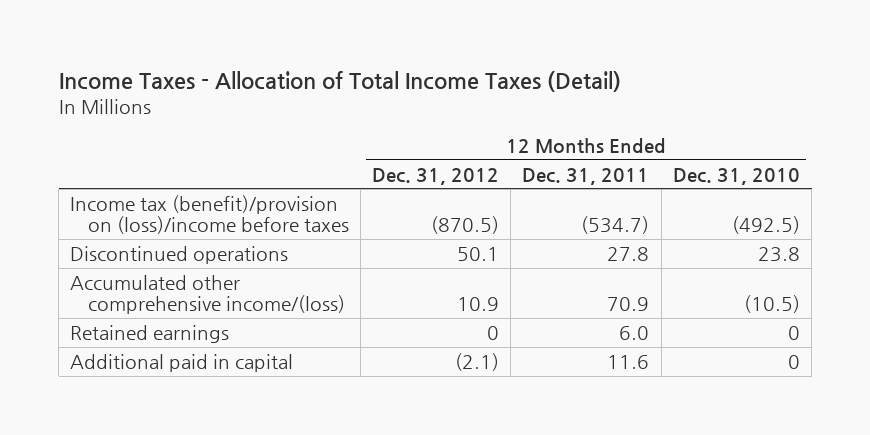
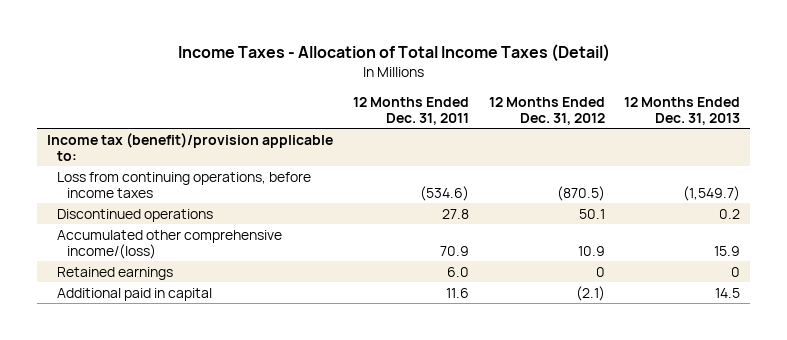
[672,167,800,185] Dec. 31, 2010 -> none
none -> [624,96,741,125] 12 Months Ended Dec. 31, 2013
none -> [46,132,333,161] Income tax (benefit)/provision applicable to:
[70,194,349,235] Income tax (benefit)/provision on (loss)/income before taxes -> [56,171,311,198] Loss from continuing operations, before income taxes
[581,216,650,235] (534.7) -> [419,185,469,201] (534.6)

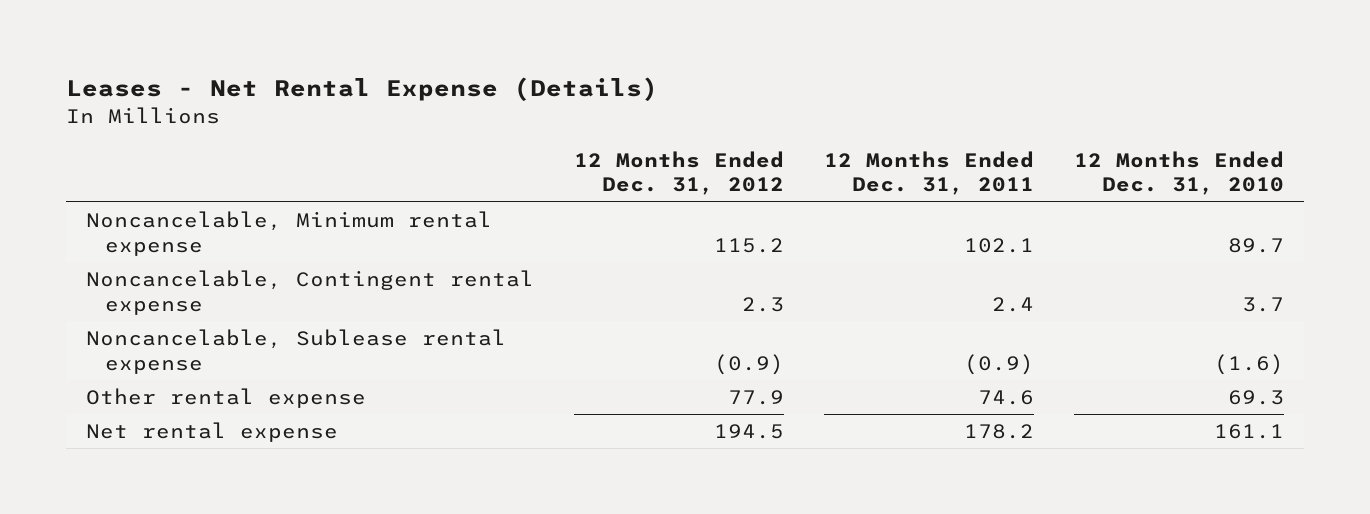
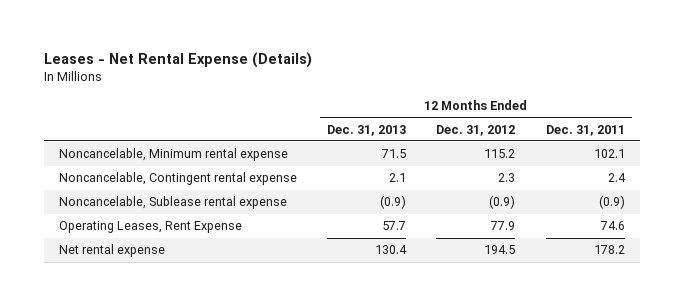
[1074,150,1285,196] 12 Months Ended Dec. 31, 2010 -> none
none -> [327,124,407,136] Dec. 31, 2013
[85,387,366,408] Other rental expense -> [59,221,243,234] Operating Leases, Rent Expense

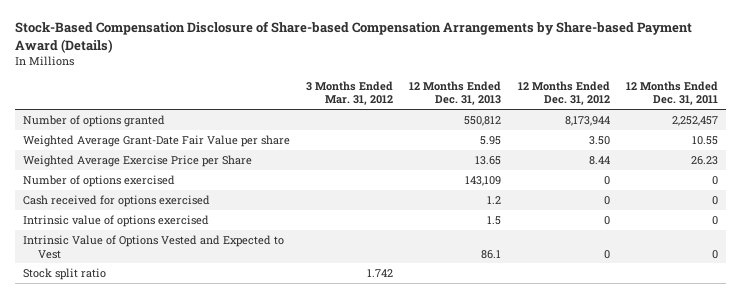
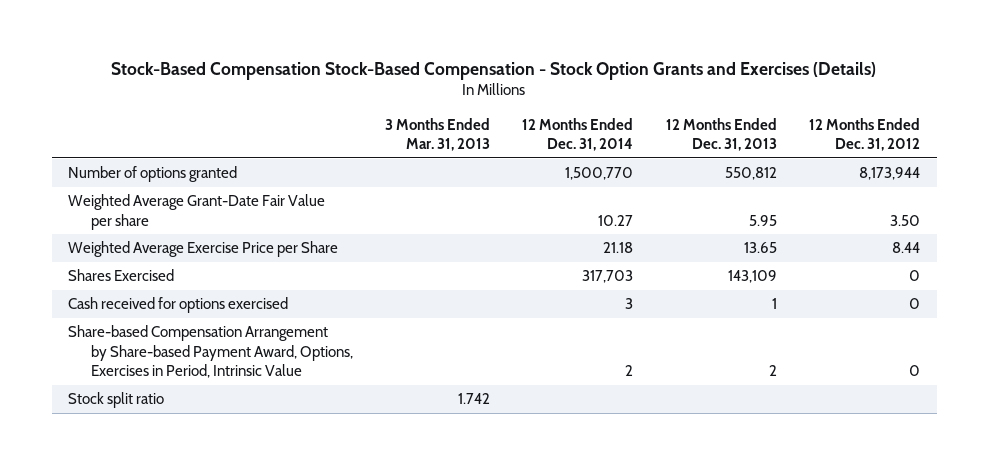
[14,21,692,53] Stock-Based Compensation Disclosure of Share-based Compensation Arrangements by Share-based Payment Award (Details) -> [111,61,877,80] Stock-Based Compensation Stock-Based Compensation - Stock Option Grants and Exercises (Details)
[306,80,394,106] 3 Months Ended Mar. 31, 2012 -> none
[625,80,718,106] 12 Months Ended Dec. 31, 2011 -> none
none -> [385,117,491,151] 3 Months Ended Mar. 31, 2013
none -> [522,117,634,151] 12 Months Ended Dec. 31, 2014
[22,234,284,259] Intrinsic Value of Options Vested and Expected to Vest -> none
[22,174,175,187] Number of options exercised -> [67,269,174,282] Shares Exercised
[487,195,502,204] 1.2 -> [771,298,777,310] 1
[22,214,209,227] Intrinsic value of options exercised -> [67,325,353,379] Share-based Compensation Arrangement by Share-based Payment Award, Options, Exercises in Period, Intrinsic Value
[487,215,502,225] 1.5 -> [768,365,777,377] 2

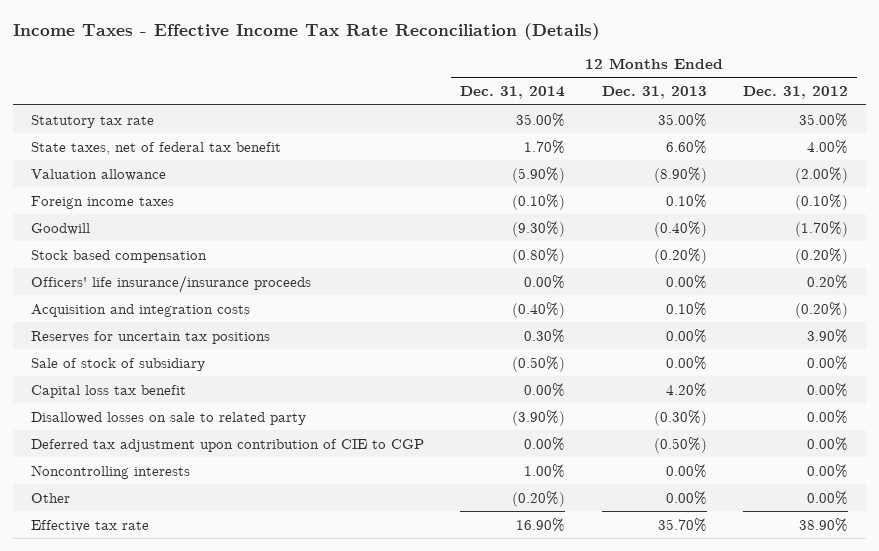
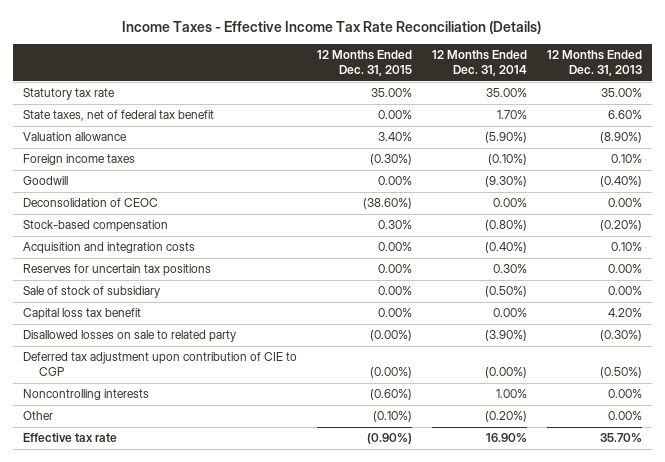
[743,86,849,100] Dec. 31, 2012 -> none
none -> [316,50,412,76] 12 Months Ended Dec. 31, 2015
[31,274,312,293] Officers' life insurance/insurance proceeds -> none
none -> [23,198,159,208] Deconsolidation of CEOC
[31,249,208,263] Stock based compensation -> [23,220,169,233] Stock-based compensation
[524,436,566,451] 0.00% -> [484,366,527,378] (0.00%)

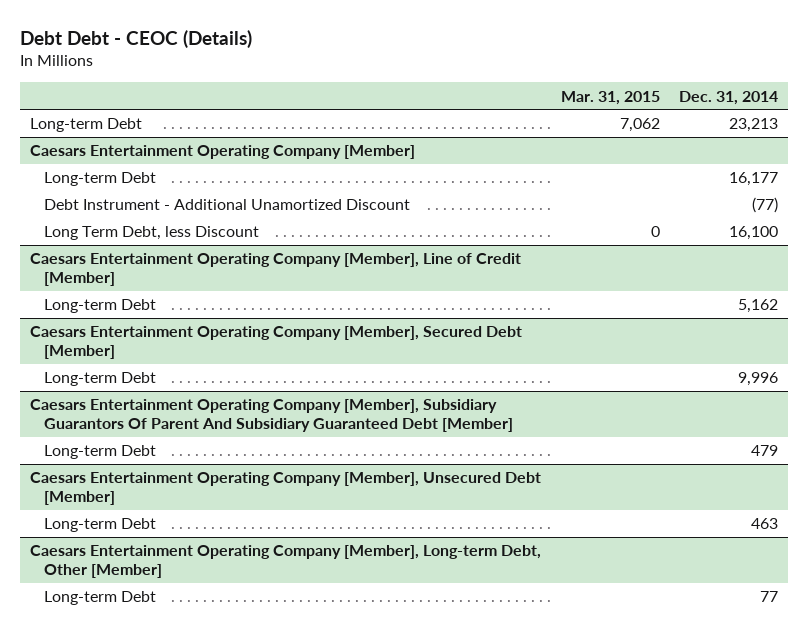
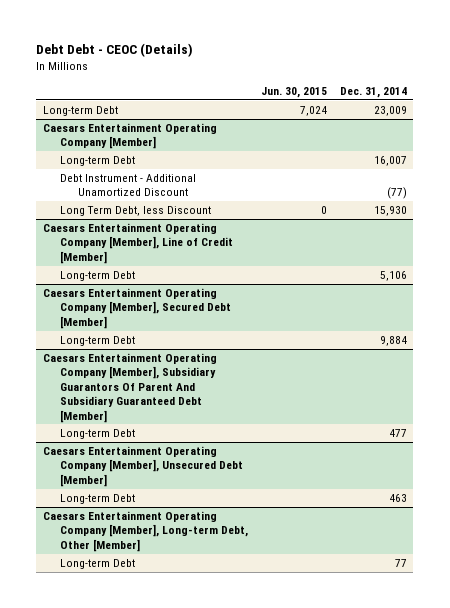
[560,90,660,105] Mar. 31, 2015 -> none
none -> [261,86,328,98] Jun. 30, 2015
[729,118,779,133] 23,213 -> [373,106,407,117] 23,009
[729,172,779,187] 16,177 -> [373,156,407,167] 16,007
[729,226,779,241] 16,100 -> [373,206,407,217] 15,930
[738,299,779,314] 5,162 -> [379,271,407,282] 5,106
[738,372,779,387] 9,996 -> [379,336,407,347] 9,884
[751,445,779,457] 479 -> [388,429,407,438] 477

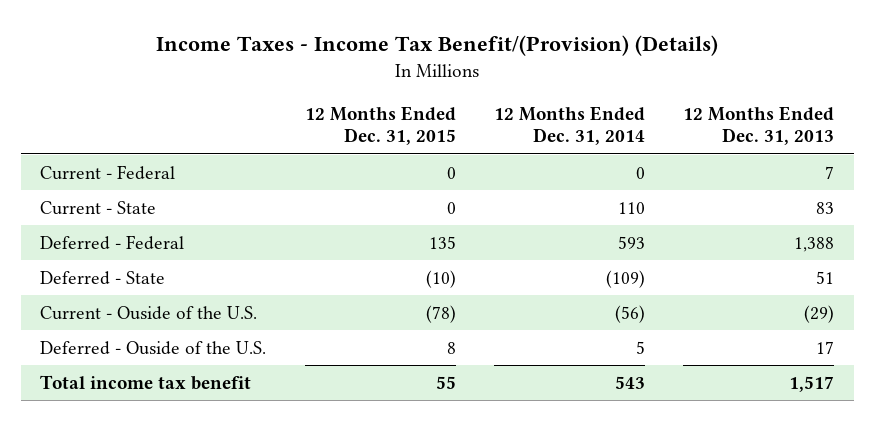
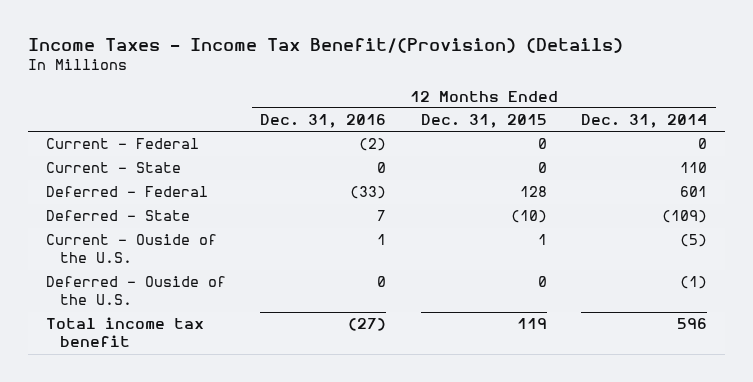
[683,105,835,146] 12 Months Ended Dec. 31, 2013 -> none
none -> [260,114,387,129] Dec. 31, 2016
[428,235,456,249] 135 -> [519,186,547,198] 128
[618,235,646,249] 593 -> [680,186,708,198] 601
[425,304,456,323] (78) -> [537,234,547,246] 1
[615,304,646,323] (56) -> [680,234,708,248] (5)
[446,341,456,354] 8 -> [537,276,547,288] 0
[636,340,646,354] 5 -> [680,276,708,290] (1)
[435,375,456,389] 55 -> [516,318,547,330] 119
[615,375,646,389] 543 -> [677,318,708,330] 596

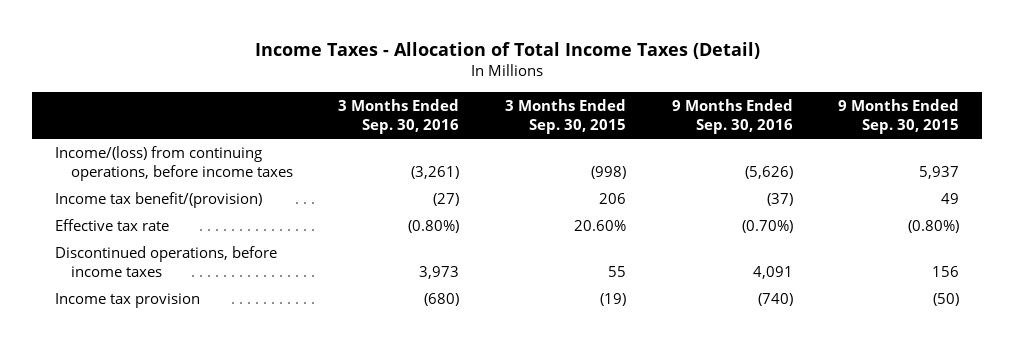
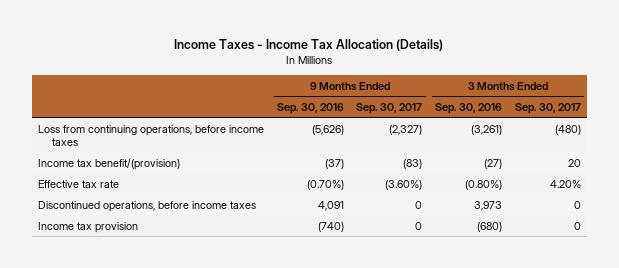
[255,41,761,59] Income Taxes - Allocation of Total Income Taxes (Detail) -> [174,39,444,52] Income Taxes - Income Tax Allocation (Details)
[504,98,626,134] 3 Months Ended Sep. 30, 2015 -> none
[838,98,960,134] 9 Months Ended Sep. 30, 2015 -> none
none -> [356,102,423,114] Sep. 30, 2017
none -> [514,102,581,114] Sep. 30, 2017
[54,146,293,182] Income/(loss) from continuing operations, before income taxes -> [38,124,265,146] Loss from continuing operations, before income taxes

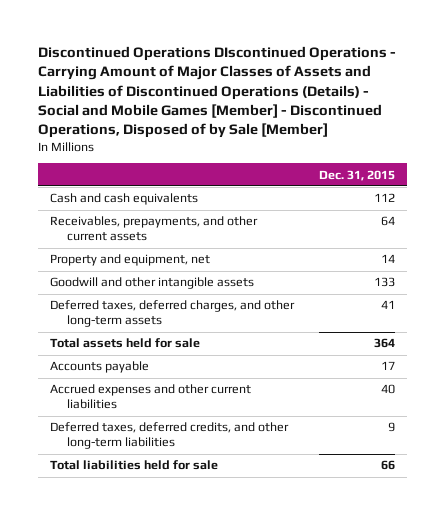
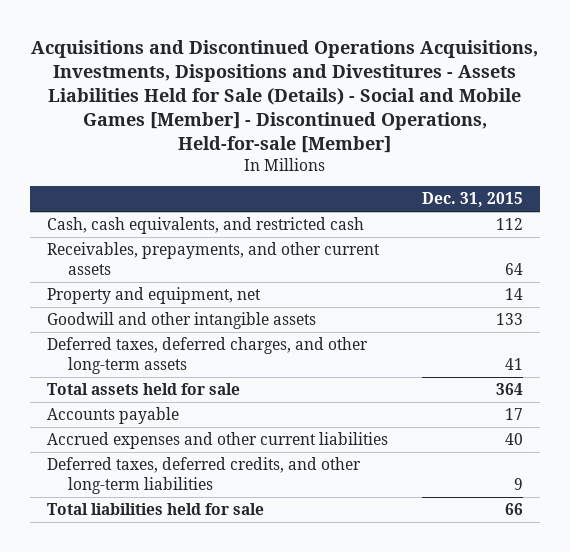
[37,46,396,138] Discontinued Operations DIscontinued Operations - Carrying Amount of Major Classes of Assets and Liabilities of Discontinued Operations (Details) - Social and Mobile Games [Member] - Discontinued Operations, Disposed of by Sale [Member] -> [31,39,539,153] Acquisitions and Discontinued Operations Acquisitions, Investments, Dispositions and Divestitures - Assets Liabilities Held for Sale (Details) - Social and Mobile Games [Member] - Discontinued Operations, Held-for-sale [Member]
[50,193,199,206] Cash and cash equivalents -> [47,217,365,235] Cash, cash equivalents, and restricted cash

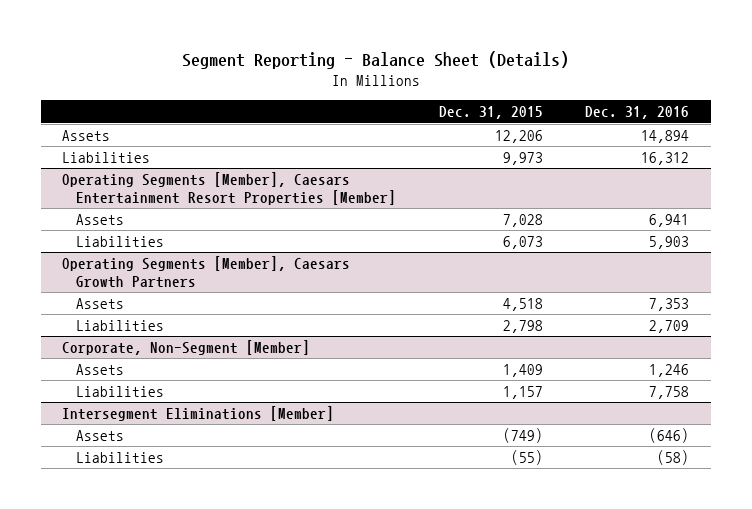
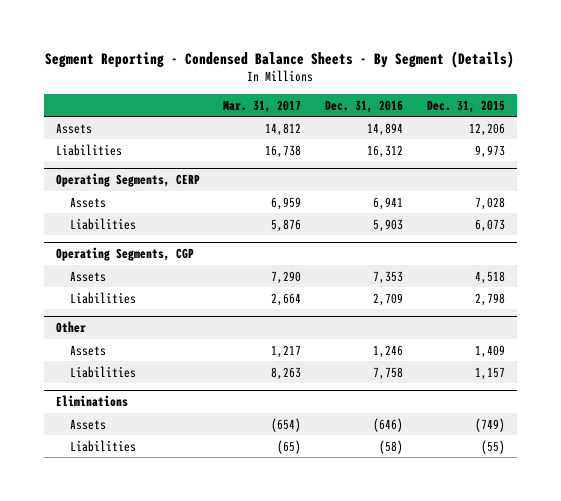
[181,50,569,69] Segment Reporting - Balance Sheet (Details) -> [45,50,515,68] Segment Reporting - Condensed Balance Sheets - By Segment (Details)
none -> [223,99,302,113] Mar. 31, 2017
[62,172,397,205] Operating Segments [Member], Caesars Entertainment Resort Properties [Member] -> none
none -> [55,173,200,188] Operating Segments, CERP
[62,256,351,288] Operating Segments [Member], Caesars Growth Partners -> none
none -> [55,247,194,262] Operating Segments, CGP
[62,340,311,356] Corporate, Non-Segment [Member] -> [55,321,86,334] Other
[62,406,335,422] Intersegment Eliminations [Member] -> [55,395,128,408] Eliminations

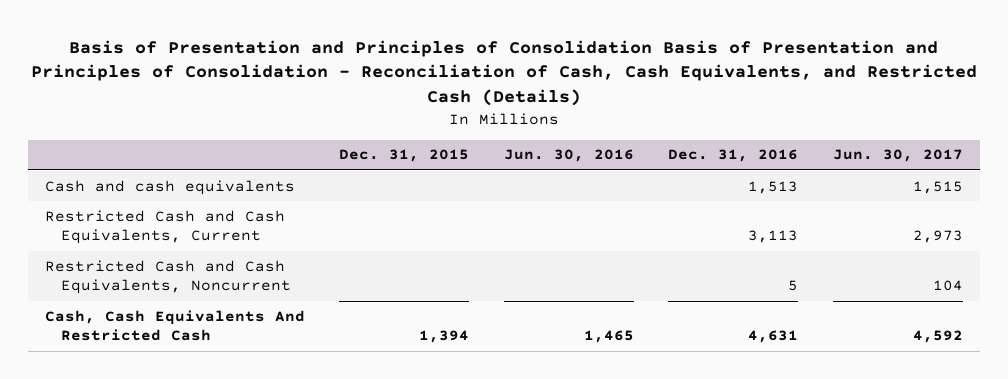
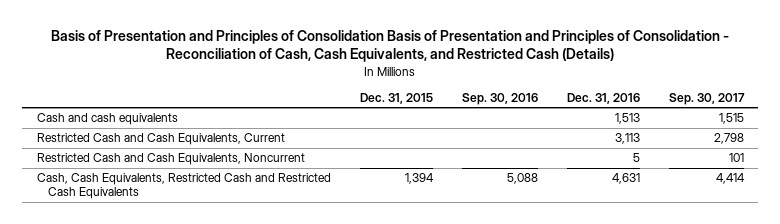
[503,149,634,163] Jun. 30, 2016 -> none
[832,149,963,163] Jun. 30, 2017 -> none
none -> [461,92,538,105] Sep. 30, 2016
none -> [668,92,745,105] Sep. 30, 2017
[44,309,305,342] Cash, Cash Equivalents And Restricted Cash -> [36,173,331,200] Cash, Cash Equivalents, Restricted Cash and Restricted Cash Equivalents

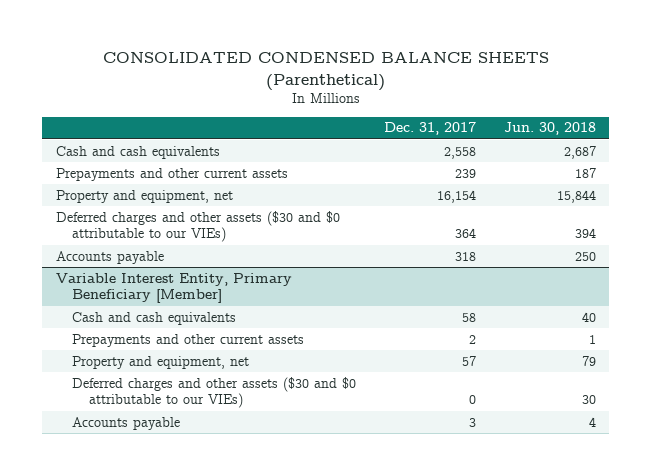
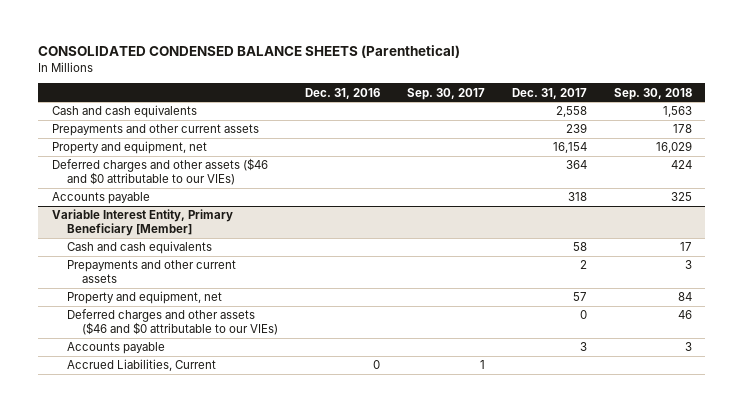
[503,122,596,136] Jun. 30, 2018 -> none
none -> [305,87,381,99] Dec. 31, 2016
none -> [407,87,486,100] Sep. 30, 2017
none -> [613,87,692,100] Sep. 30, 2018
[55,210,340,243] Deferred charges and other assets ($30 and $0 attributable to our VIEs) -> [51,158,268,186] Deferred charges and other assets ($46 and $0 attributable to our VIEs)
[72,376,357,409] Deferred charges and other assets ($30 and $0 attributable to our VIEs) -> [67,309,279,336] Deferred charges and other assets ($46 and $0 attributable to our VIEs)
none -> [67,359,217,372] Accrued Liabilities, Current

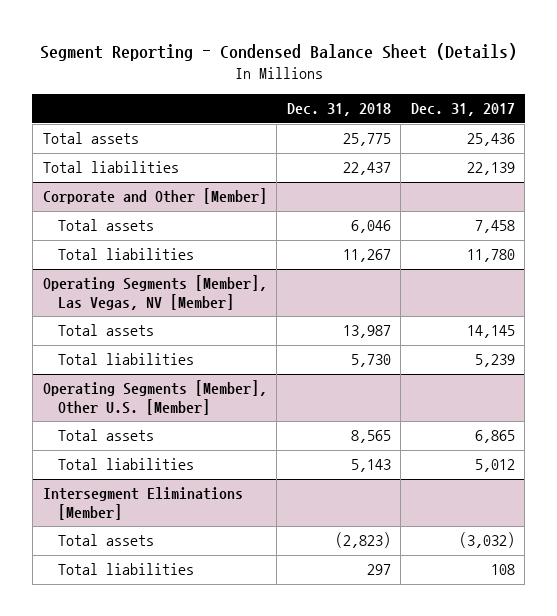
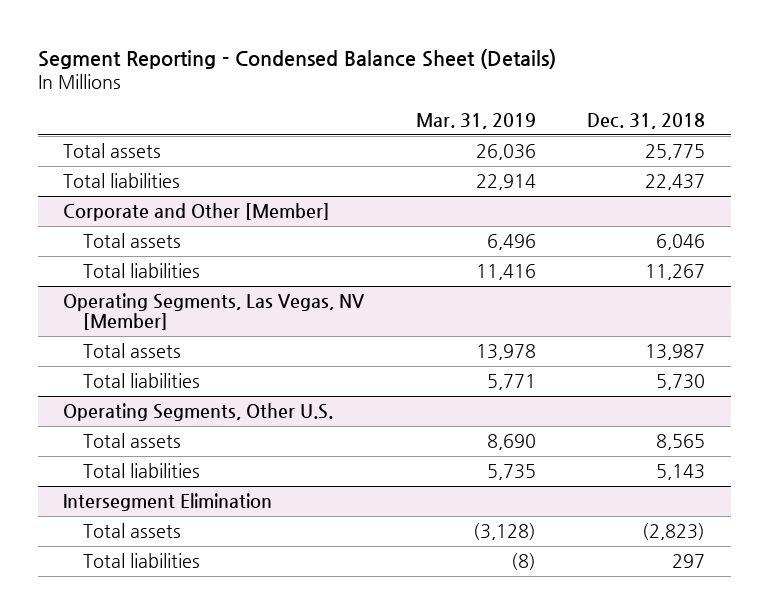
[410,103,515,117] Dec. 31, 2017 -> none
none -> [415,113,536,130] Mar. 31, 2019
[42,275,267,310] Operating Segments [Member], Las Vegas, NV [Member] -> [63,292,366,331] Operating Segments, Las Vegas, NV [Member]
[42,380,267,415] Operating Segments [Member], Other U.S. [Member] -> [63,402,334,421] Operating Segments, Other U.S.
[42,487,243,520] Intersegment Eliminations [Member] -> [63,492,273,511] Intersegment Elimination

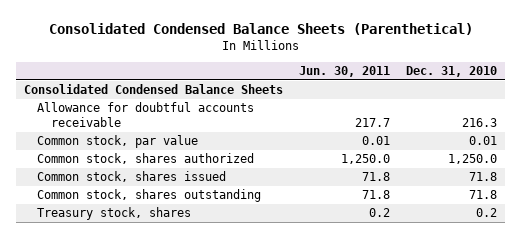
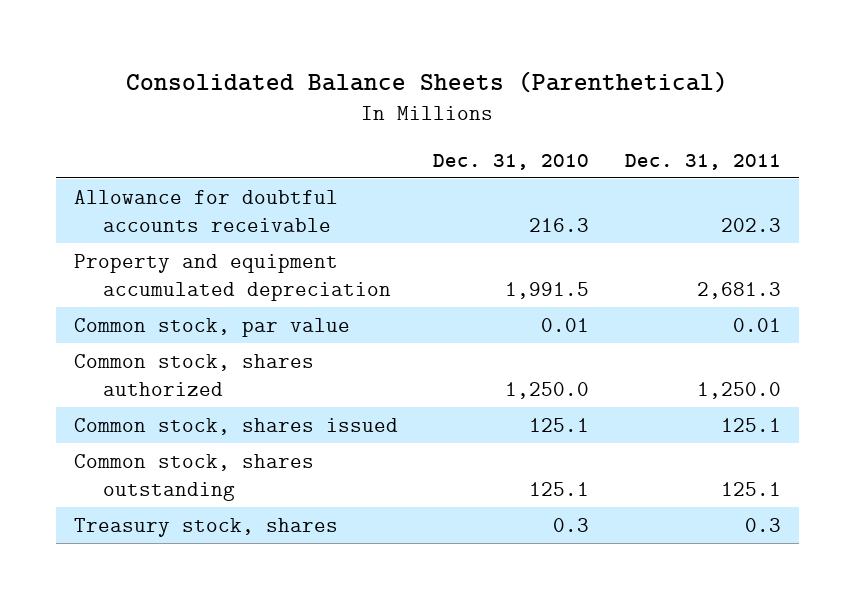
[48,23,473,36] Consolidated Condensed Balance Sheets (Parenthetical) -> [126,71,729,94] Consolidated Balance Sheets (Parenthetical)
[299,66,391,78] Jun. 30, 2011 -> none
none -> [624,153,781,170] Dec. 31, 2011
[23,84,283,95] Consolidated Condensed Balance Sheets -> none
none -> [73,253,392,302] Property and equipment accumulated depreciation
[469,172,498,182] 71.8 -> [529,417,590,432] 125.1
[469,190,498,200] 71.8 -> [529,482,590,497] 125.1
[476,208,498,218] 0.2 -> [553,517,590,532] 0.3

